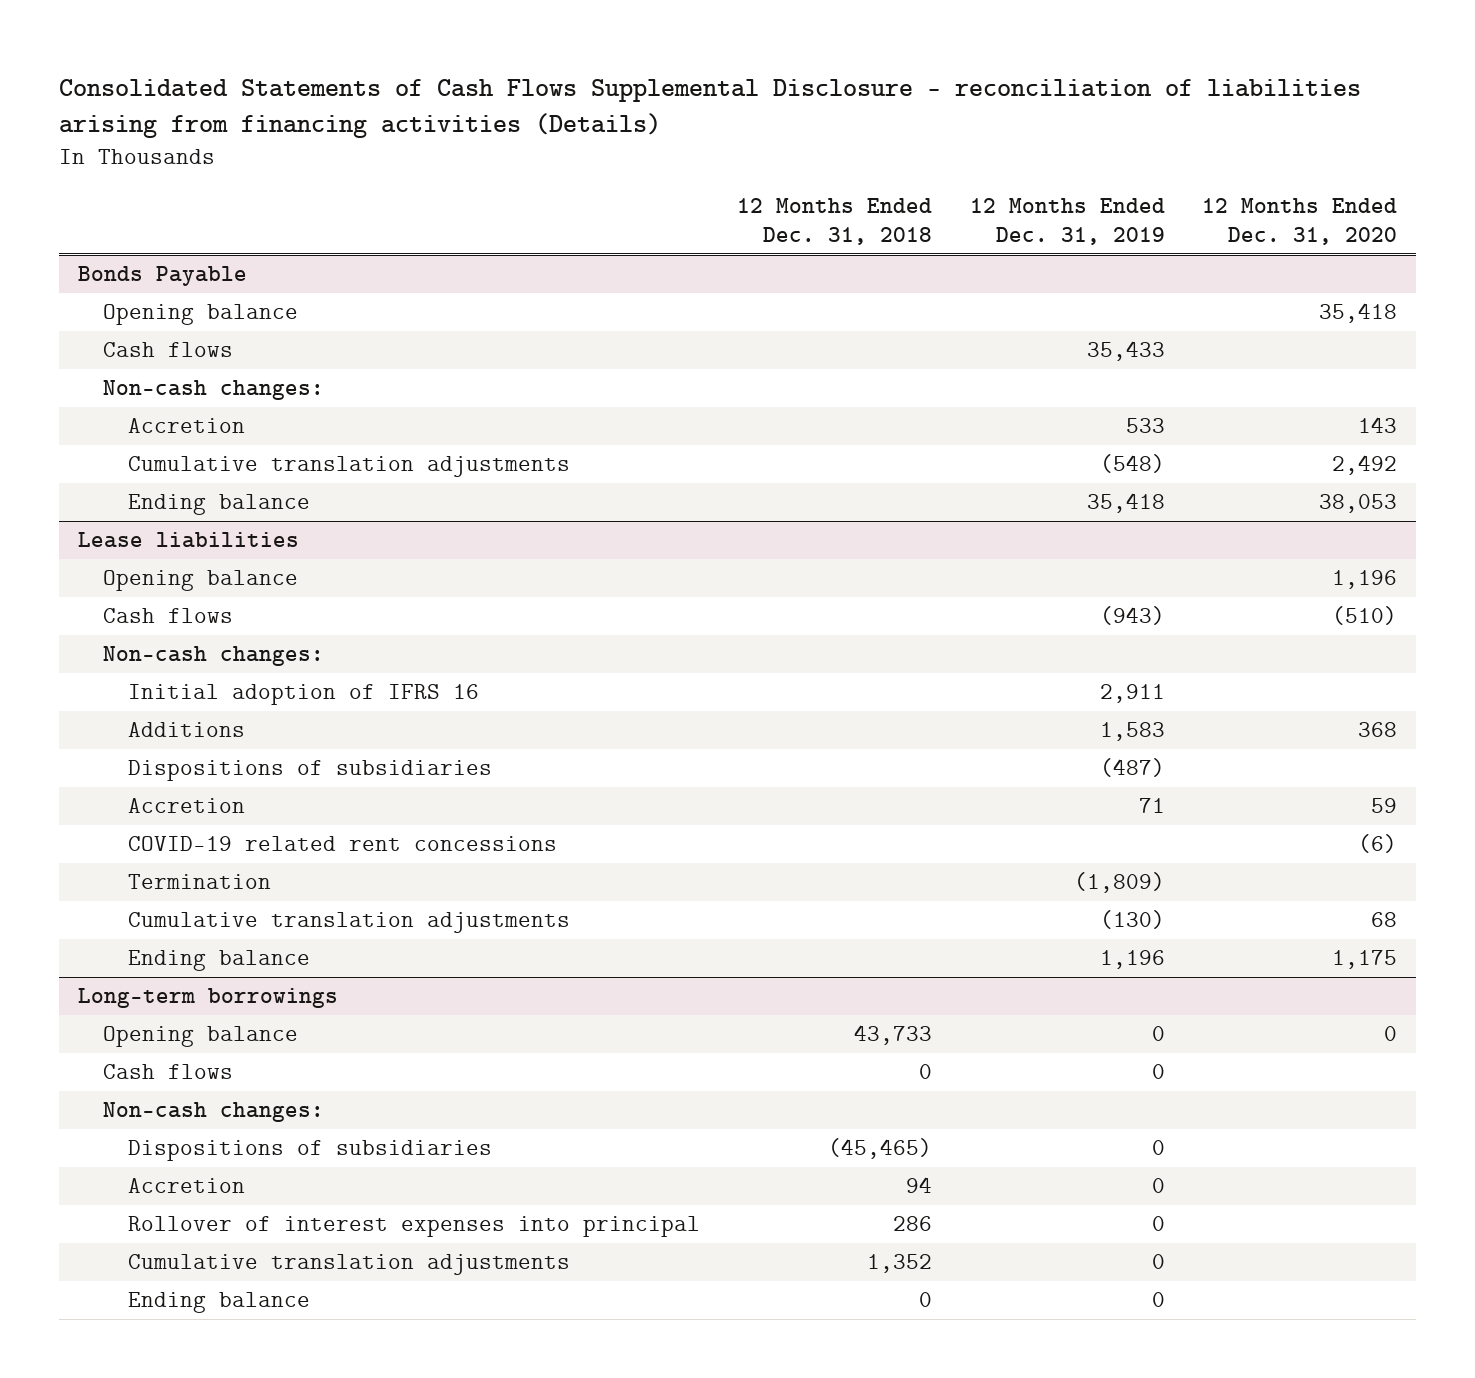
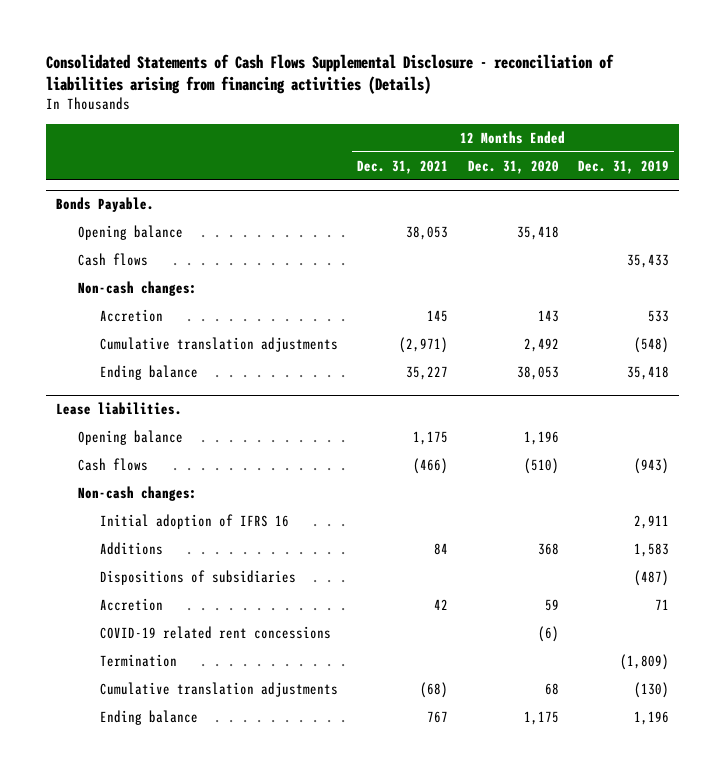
[737,198,933,246] 12 Months Ended Dec. 31, 2018 -> none
none -> [357,159,449,174] Dec. 31, 2021
[77,266,247,287] Bonds Payable -> [55,197,154,213] Bonds Payable.
[77,532,299,549] Lease liabilities -> [55,402,182,416] Lease liabilities.
[77,988,338,1009] Long-term borrowings -> none
[102,1026,298,1048] Opening balance -> none
[102,1064,233,1080] Cash flows -> none
[102,1102,324,1123] Non-cash changes: -> none
[127,1140,492,1162] Dispositions of subsidiaries -> none
[127,1178,245,1194] Accretion -> none
[127,1216,700,1238] Rollover of interest expenses into principal -> none
[127,1254,570,1276] Cumulative translation adjustments -> none
[127,1292,310,1314] Ending balance -> none

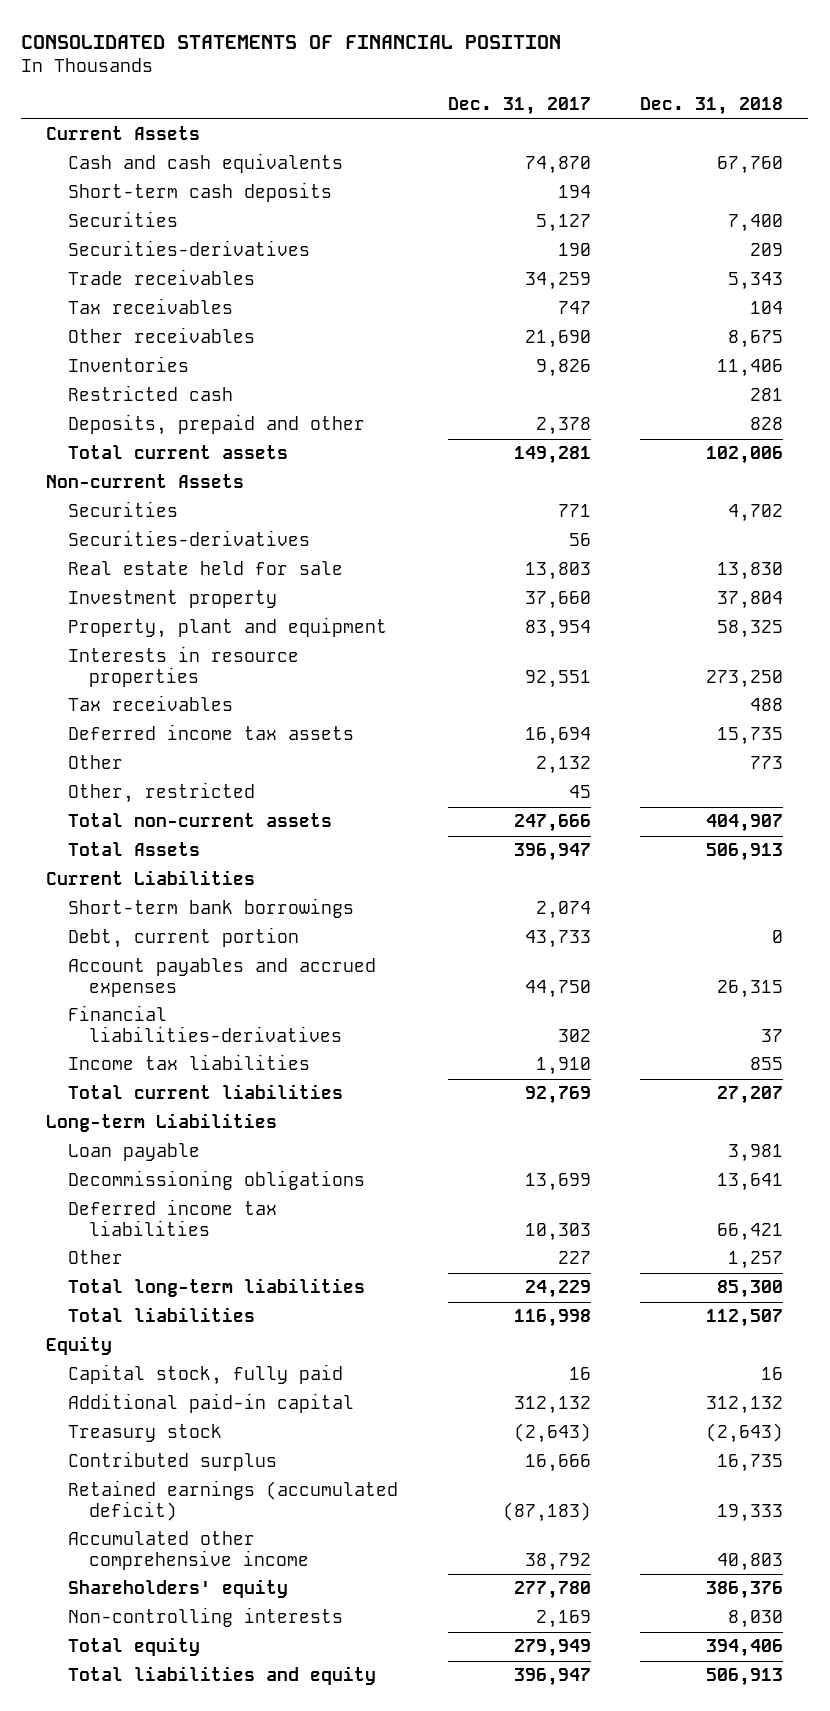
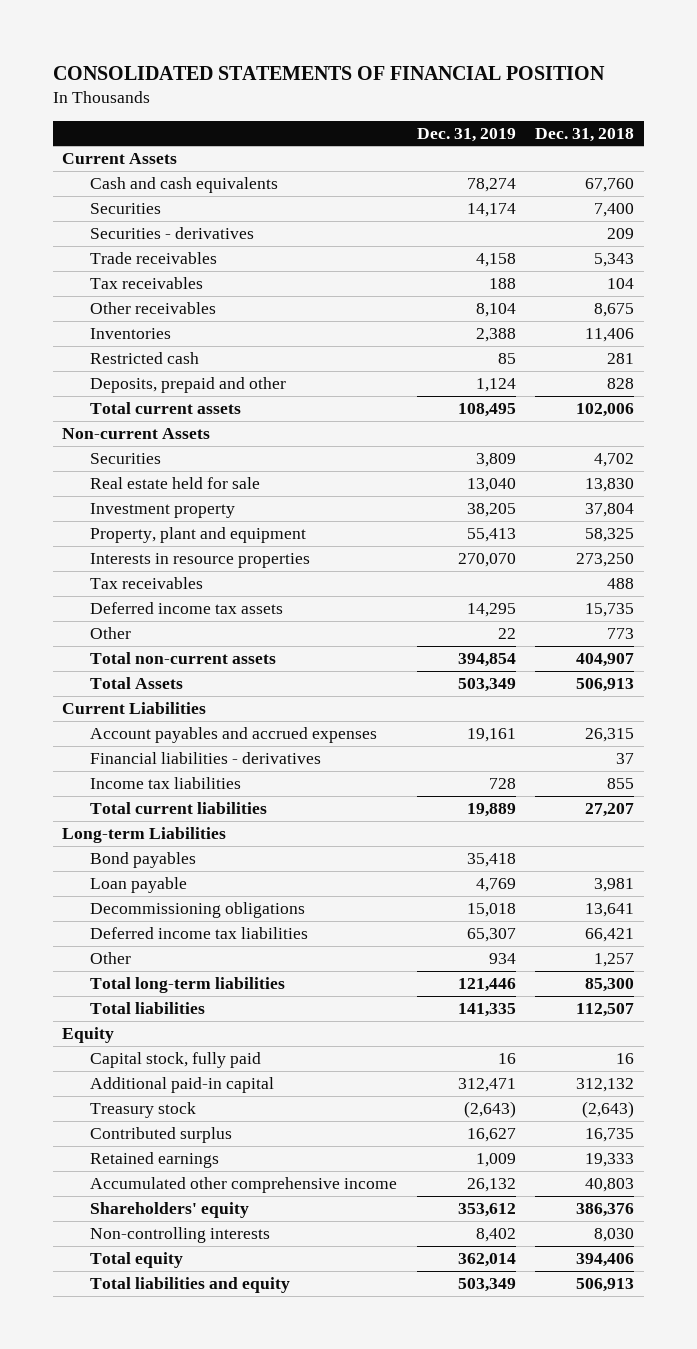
[447,97,591,116] Dec. 31, 2017 -> none
none -> [416,127,516,142] Dec. 31, 2019
[67,182,332,203] Short-term cash deposits -> none
[67,240,310,257] Securities-derivatives -> [90,227,255,240] Securities - derivatives
[67,530,310,547] Securities-derivatives -> none
[67,782,255,804] Other, restricted -> none
[67,898,354,919] Short-term bank borrowings -> none
[67,927,299,949] Debt, current portion -> none
[67,1005,343,1042] Financial liabilities-derivatives -> [90,752,322,765] Financial liabilities - derivatives
none -> [90,852,197,869] Bond payables
[67,1480,398,1521] Retained earnings (accumulated deficit) -> [90,1152,220,1169] Retained earnings

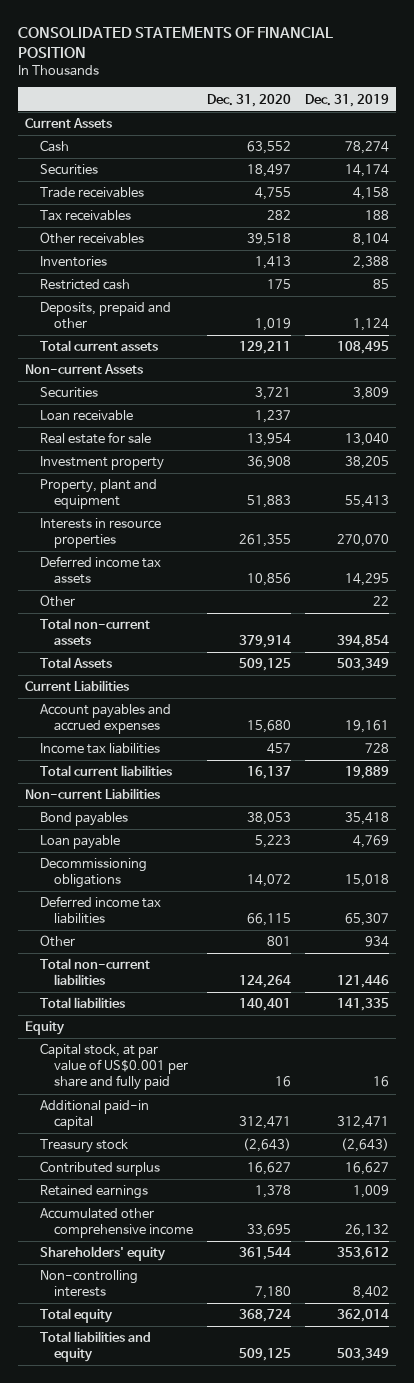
[535,127,635,142] Dec. 31, 2018 -> none
none -> [207,93,292,107] Dec. 31, 2020
[90,177,279,194] Cash and cash equivalents -> [39,140,69,153] Cash
[90,227,255,240] Securities - derivatives -> none
none -> [39,410,133,422] Loan receivable
[90,477,261,490] Real estate held for sale -> [39,432,151,445] Real estate for sale
[90,577,204,590] Tax receivables -> none
[90,752,322,765] Financial liabilities - derivatives -> none
[62,827,227,844] Long-term Liabilities -> [25,788,161,800] Non-current Liabilities
[90,977,286,994] Total long-term liabilities -> [39,958,150,986] Total non-current liabilities
[90,1052,262,1069] Capital stock, fully paid -> [39,1043,189,1091] Capital stock, at par value of US$0.001 per share and fully paid

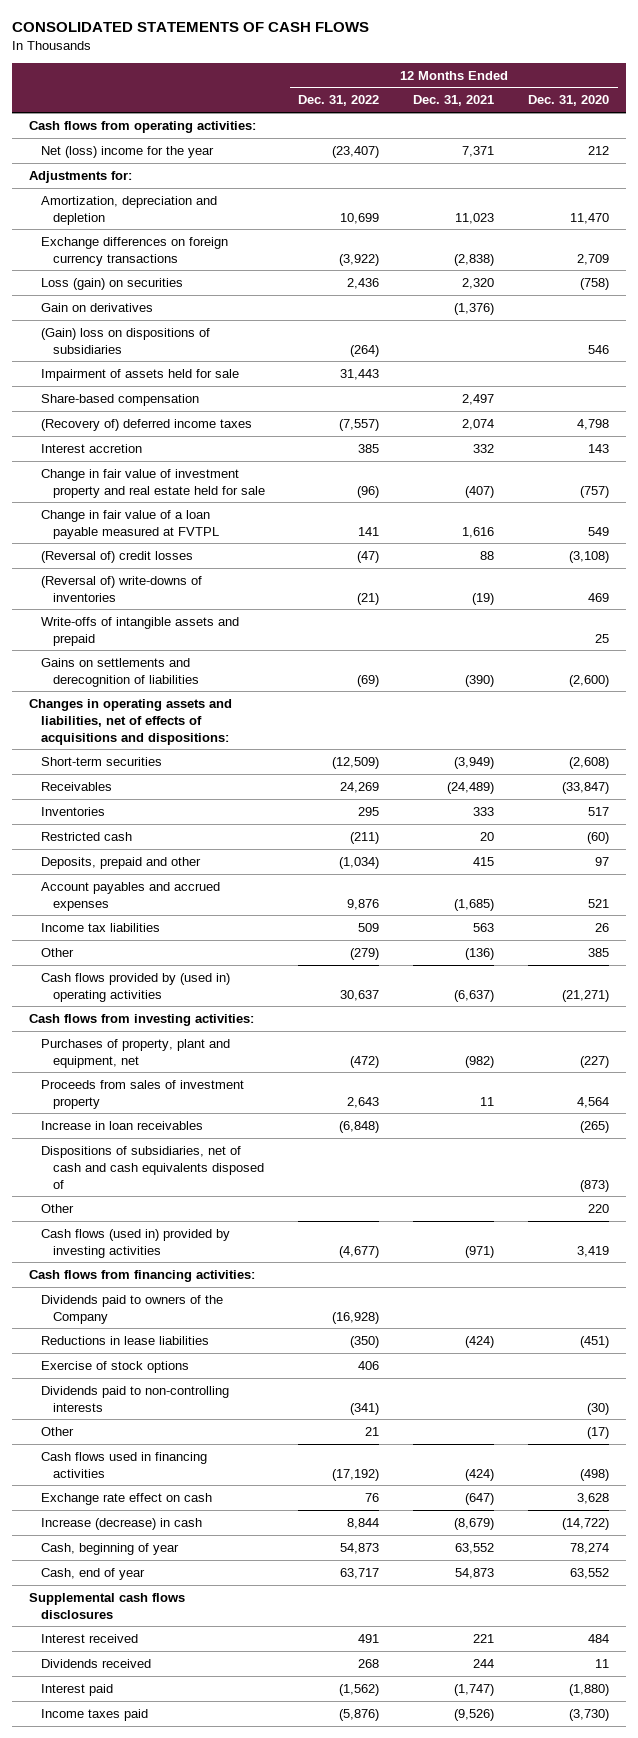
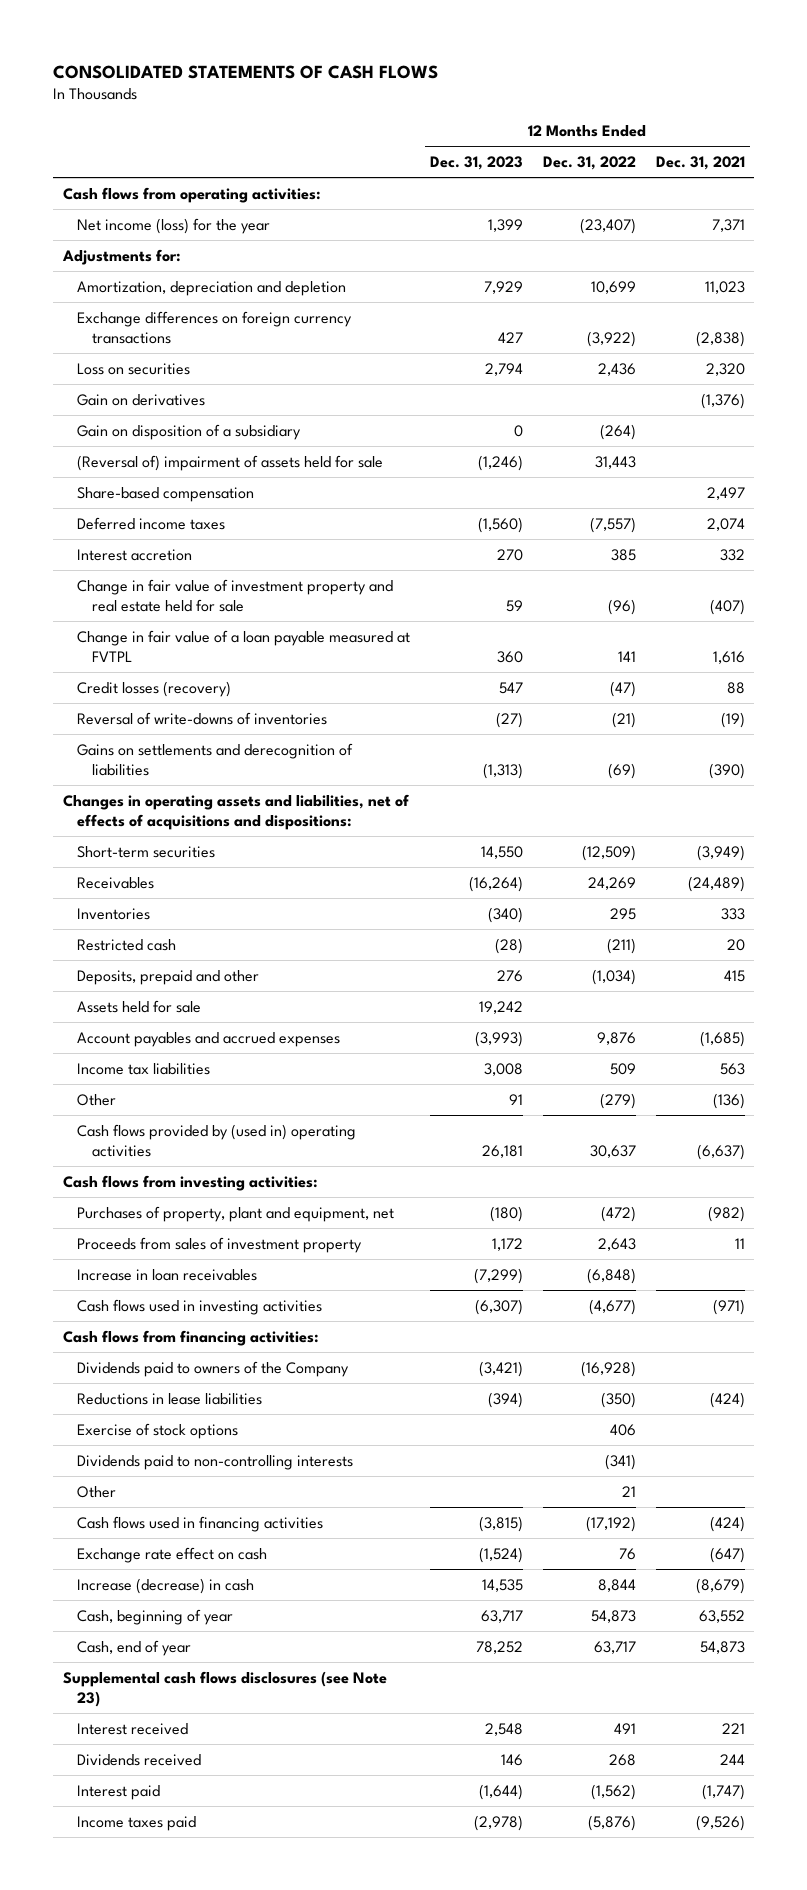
[528,95,610,107] Dec. 31, 2020 -> none
none -> [430,155,524,170] Dec. 31, 2023
[40,145,214,158] Net (loss) income for the year -> [77,217,271,234] Net income (loss) for the year
[40,277,183,290] Loss (gain) on securities -> [77,362,191,375] Loss on securities
[40,327,210,354] (Gain) loss on dispositions of subsidiaries -> [77,423,302,440] Gain on disposition of a subsidiary
[40,368,239,381] Impairment of assets held for sale -> [77,454,384,471] (Reversal of) impairment of assets held for sale
[40,418,252,431] (Recovery of) deferred income taxes -> [77,516,226,530] Deferred income taxes
[40,616,239,646] Write-offs of intangible assets and prepaid -> none
[40,550,193,563] (Reversal of) credit losses -> [77,680,232,697] Credit losses (recovery)
[40,575,202,602] (Reversal of) write-downs of inventories -> [77,711,328,725] Reversal of write-downs of inventories
none -> [77,999,202,1013] Assets held for sale
[40,1145,264,1189] Dispositions of subsidiaries, net of cash and cash equivalents disposed of -> none
[40,1203,74,1213] Other -> none
[40,1228,230,1258] Cash flows (used in) provided by investing activities -> [77,1298,323,1315] Cash flows used in investing activities
[28,1592,185,1619] Supplemental cash flows disclosures -> [62,1670,387,1708] Supplemental cash flows disclosures (see Note 23)

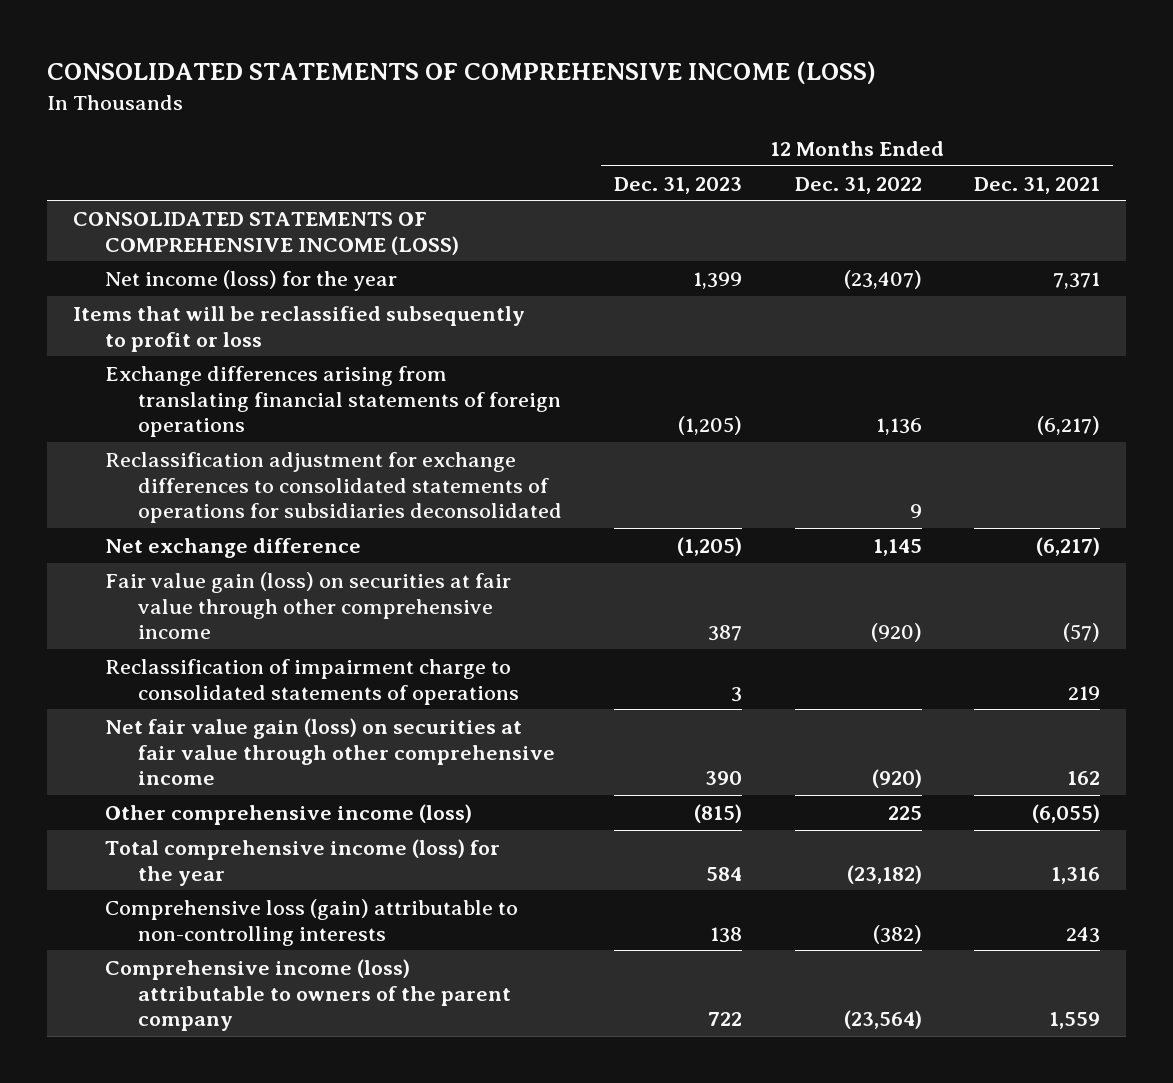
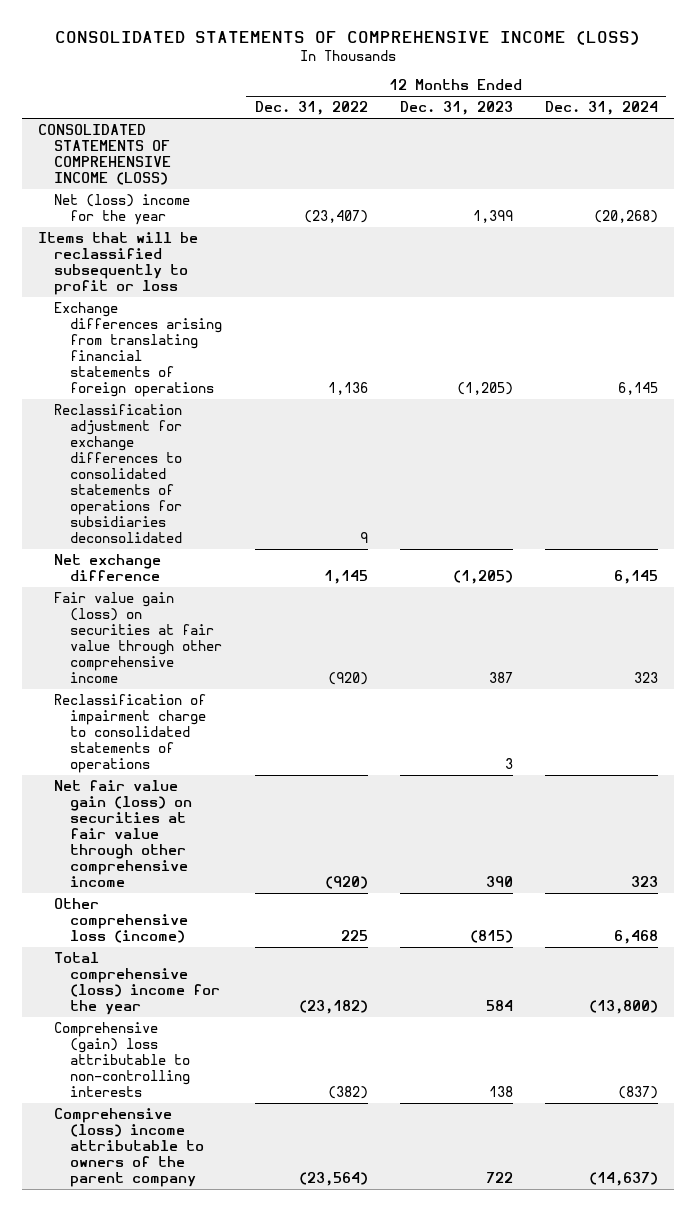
[973,176,1100,194] Dec. 31, 2021 -> none
none -> [545,101,659,116] Dec. 31, 2024
[105,269,398,291] Net income (loss) for the year -> [54,194,191,226] Net (loss) income for the year
[105,803,473,825] Other comprehensive income (loss) -> [54,898,189,943] Other comprehensive loss (income)
[105,838,501,886] Total comprehensive income (loss) for the year -> [54,952,221,1015] Total comprehensive (loss) income for the year
[105,898,519,946] Comprehensive loss (gain) attributable to non-controlling interests -> [54,1022,191,1097] Comprehensive (gain) loss attributable to non-controlling interests
[105,958,512,1032] Comprehensive income (loss) attributable to owners of the parent company -> [54,1108,205,1187] Comprehensive (loss) income attributable to owners of the parent company

